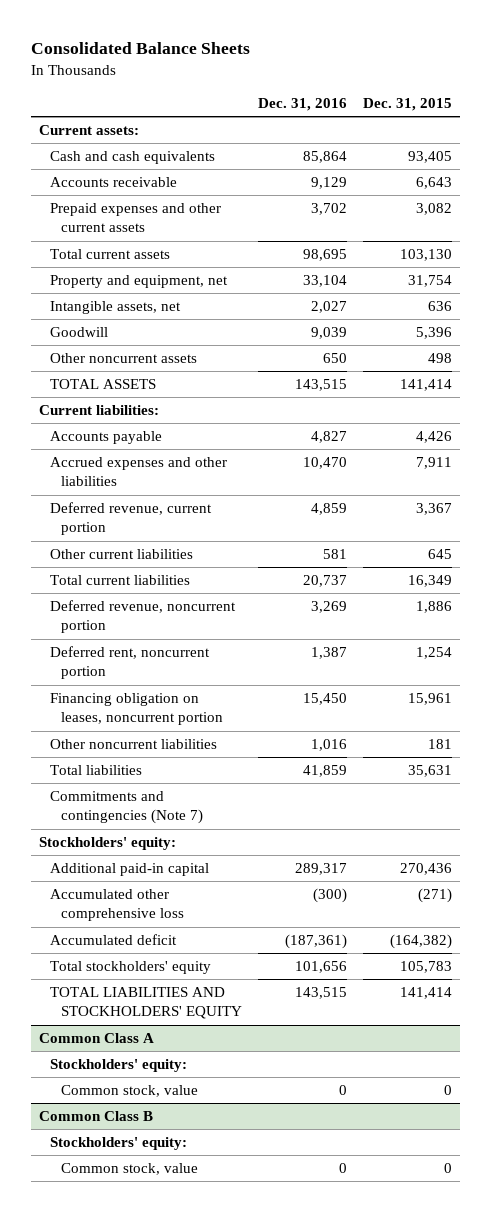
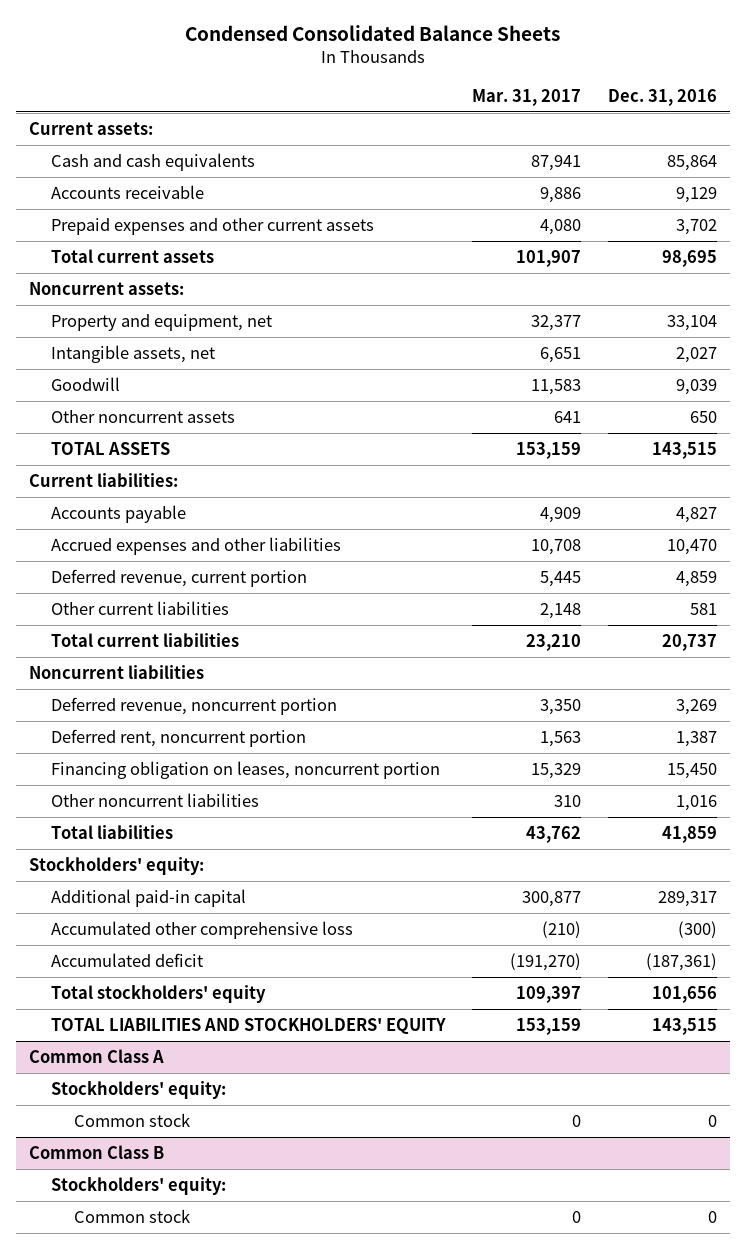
[31,42,251,55] Consolidated Balance Sheets -> [184,25,560,42] Condensed Consolidated Balance Sheets
[363,97,453,111] Dec. 31, 2015 -> none
none -> [472,88,582,106] Mar. 31, 2017
none -> [28,281,184,295] Noncurrent assets:
none -> [28,664,204,679] Noncurrent liabilities
[50,791,204,825] Commitments and contingencies (Note 7) -> none
[61,1085,199,1098] Common stock, value -> [73,1112,190,1127] Common stock
[61,1163,199,1176] Common stock, value -> [73,1208,190,1223] Common stock

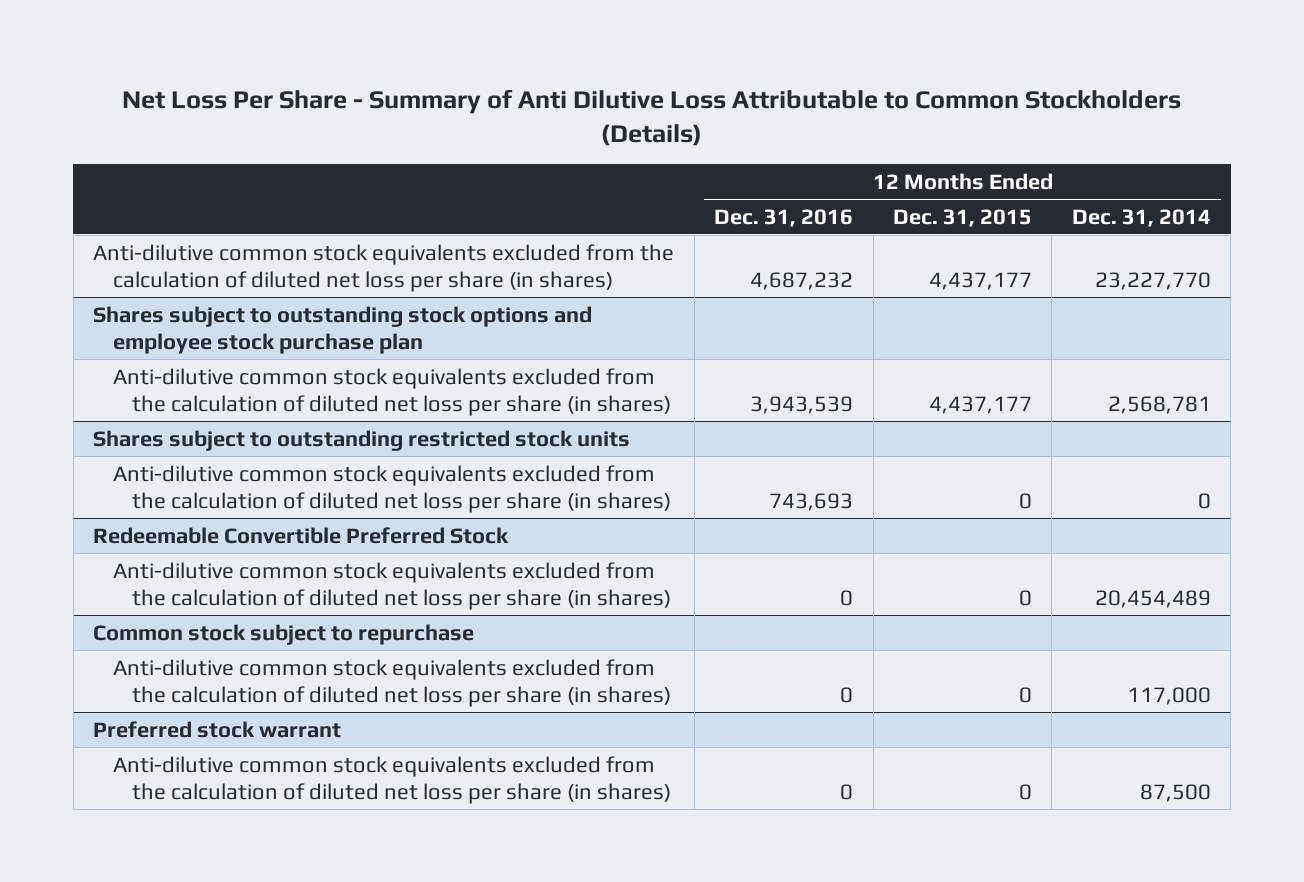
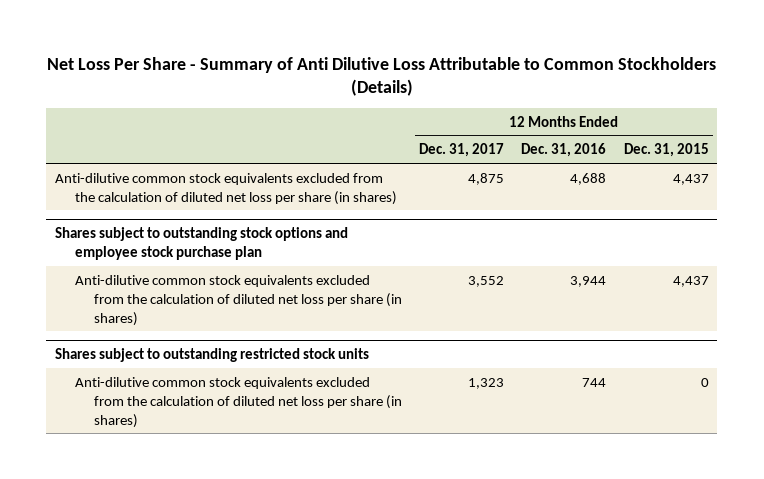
[1071,208,1211,227] Dec. 31, 2014 -> none
none -> [419,143,505,158] Dec. 31, 2017
[750,271,854,290] 4,687,232 -> [570,172,607,185] 4,688
[929,271,1033,290] 4,437,177 -> [672,173,709,185] 4,437
[750,395,854,414] 3,943,539 -> [570,275,607,287] 3,944
[929,395,1033,414] 4,437,177 -> [672,275,709,287] 4,437
[93,526,510,544] Redeemable Convertible Preferred Stock -> none
[112,561,672,610] Anti-dilutive common stock equivalents excluded from the calculation of diluted net loss per share (in shares) -> none
[93,623,475,645] Common stock subject to repurchase -> none
[112,658,672,707] Anti-dilutive common stock equivalents excluded from the calculation of diluted net loss per share (in shares) -> none
[93,720,342,738] Preferred stock warrant -> none
[112,755,672,804] Anti-dilutive common stock equivalents excluded from the calculation of diluted net loss per share (in shares) -> none
[769,492,854,511] 743,693 -> [582,377,607,387] 744

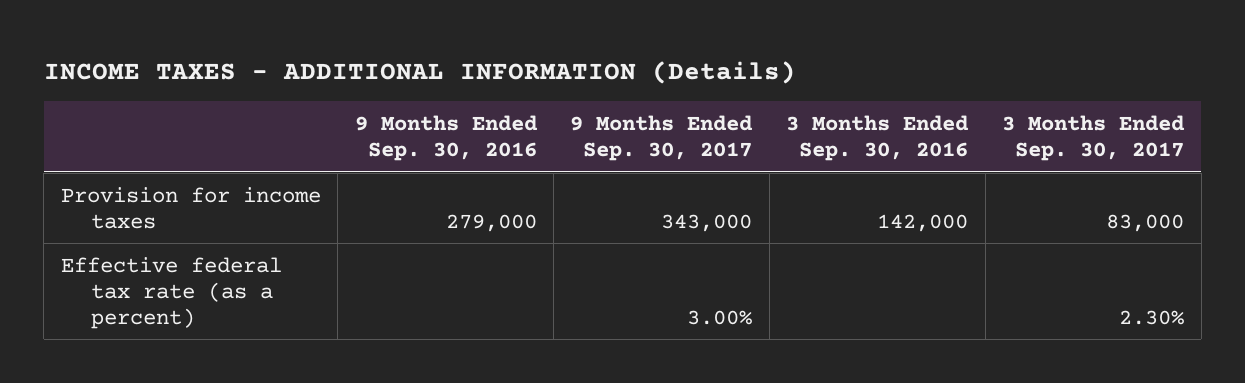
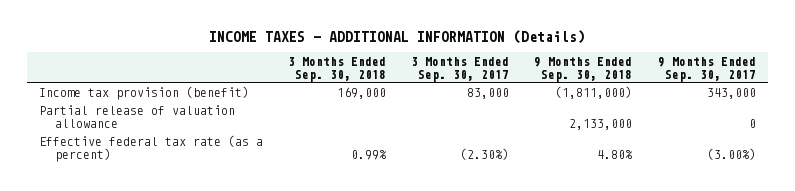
[354,114,538,162] 9 Months Ended Sep. 30, 2016 -> none
[786,114,970,162] 3 Months Ended Sep. 30, 2016 -> none
none -> [288,56,387,82] 3 Months Ended Sep. 30, 2018
none -> [534,56,633,82] 9 Months Ended Sep. 30, 2018
[60,186,321,229] Provision for income taxes -> [39,86,250,101] Income tax provision (benefit)
none -> [39,105,236,129] Partial release of valuation allowance
[687,309,753,325] 3.00% -> [706,148,756,161] (3.00%)
[1119,309,1185,325] 2.30% -> [460,148,510,161] (2.30%)

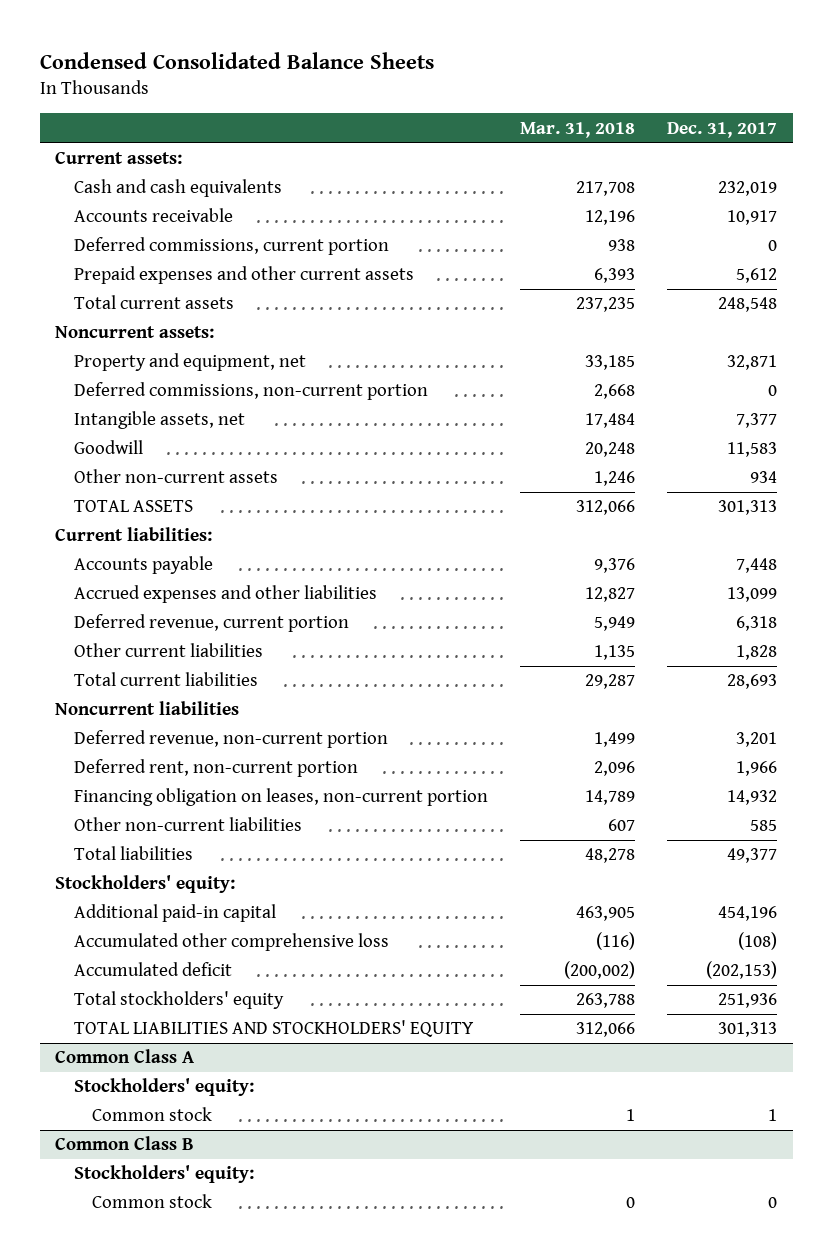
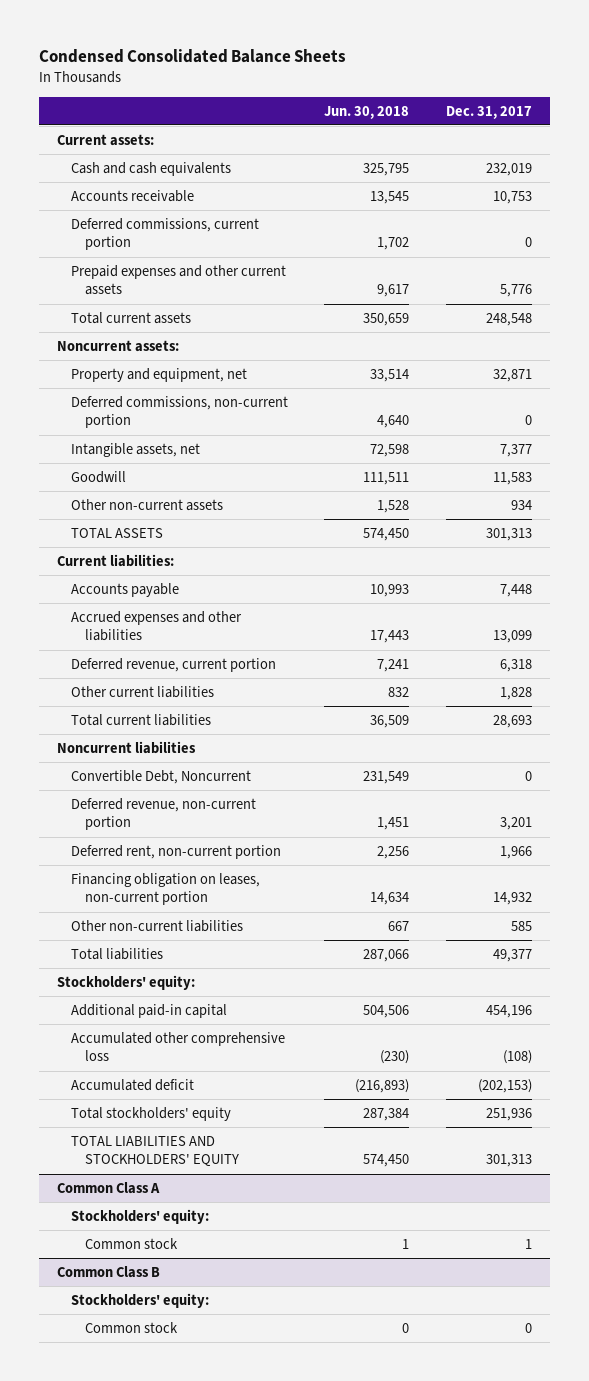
[519,121,635,138] Mar. 31, 2018 -> none
none -> [324,105,410,119] Jun. 30, 2018
[726,210,777,226] 10,917 -> [492,190,532,204] 10,753
[735,268,777,284] 5,612 -> [499,284,532,298] 5,776
none -> [71,769,252,784] Convertible Debt, Noncurrent

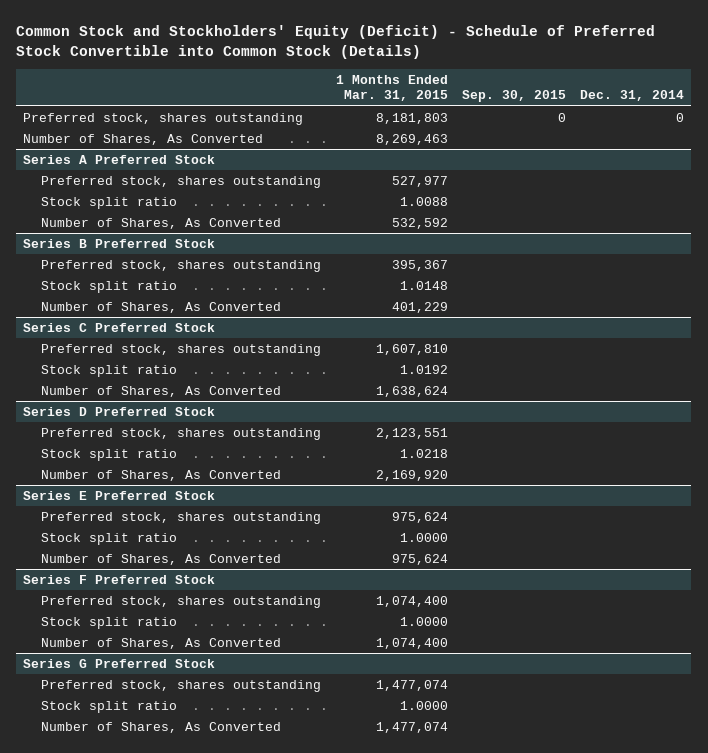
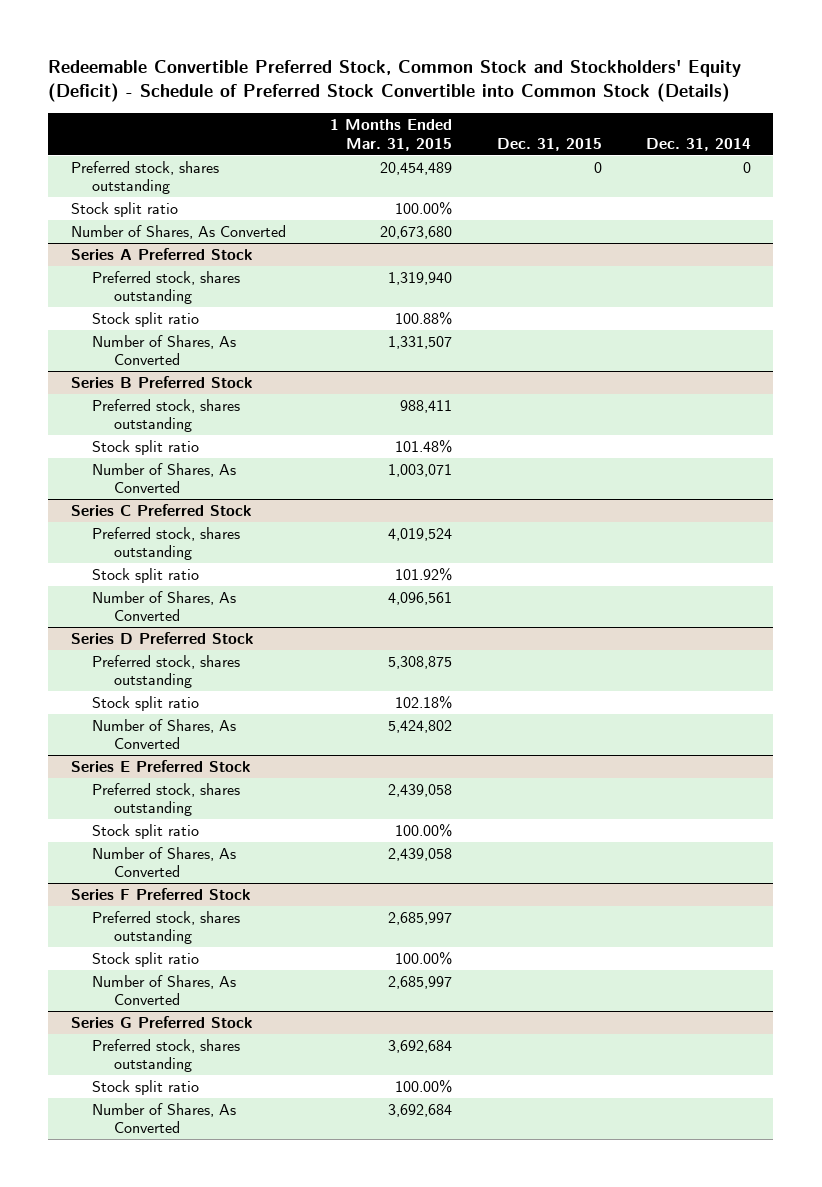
[16,25,656,59] Common Stock and Stockholders' Equity (Deficit) - Schedule of Preferred Stock Convertible into Common Stock (Details) -> [48,59,742,103] Redeemable Convertible Preferred Stock, Common Stock and Stockholders' Equity (Deficit) - Schedule of Preferred Stock Convertible into Common Stock (Details)
[461,90,566,103] Sep. 30, 2015 -> none
none -> [496,137,602,151] Dec. 31, 2015
[375,112,448,124] 8,181,803 -> [380,161,453,175] 20,454,489
none -> [70,201,178,217] Stock split ratio
[375,133,448,145] 8,269,463 -> [380,225,453,239] 20,673,680
[391,175,448,187] 527,977 -> [388,271,453,285] 1,319,940
[399,196,448,206] 1.0088 -> [395,310,453,325] 100.88%
[391,217,448,229] 532,592 -> [388,335,453,349] 1,331,507
[391,259,448,271] 395,367 -> [400,399,453,413] 988,411
[399,280,448,290] 1.0148 -> [395,438,453,453] 101.48%
[391,301,448,313] 401,229 -> [388,463,453,477] 1,003,071
[375,343,448,355] 1,607,810 -> [388,527,453,541] 4,019,524
[399,364,448,374] 1.0192 -> [395,566,453,581] 101.92%
[375,385,448,397] 1,638,624 -> [388,591,453,605] 4,096,561
[375,427,448,439] 2,123,551 -> [388,655,453,669] 5,308,875
[399,448,448,458] 1.0218 -> [395,694,453,709] 102.18%
[375,469,448,481] 2,169,920 -> [388,719,453,733] 5,424,802
[391,511,448,523] 975,624 -> [388,783,453,797] 2,439,058
[399,532,448,542] 1.0000 -> [395,822,453,837] 100.00%
[391,553,448,565] 975,624 -> [388,847,453,861] 2,439,058
[375,595,448,607] 1,074,400 -> [388,911,453,925] 2,685,997
[399,616,448,626] 1.0000 -> [395,950,453,965] 100.00%
[375,637,448,649] 1,074,400 -> [388,975,453,989] 2,685,997
[375,679,448,691] 1,477,074 -> [388,1039,453,1053] 3,692,684
[399,700,448,710] 1.0000 -> [395,1078,453,1093] 100.00%
[375,721,448,733] 1,477,074 -> [388,1103,453,1117] 3,692,684

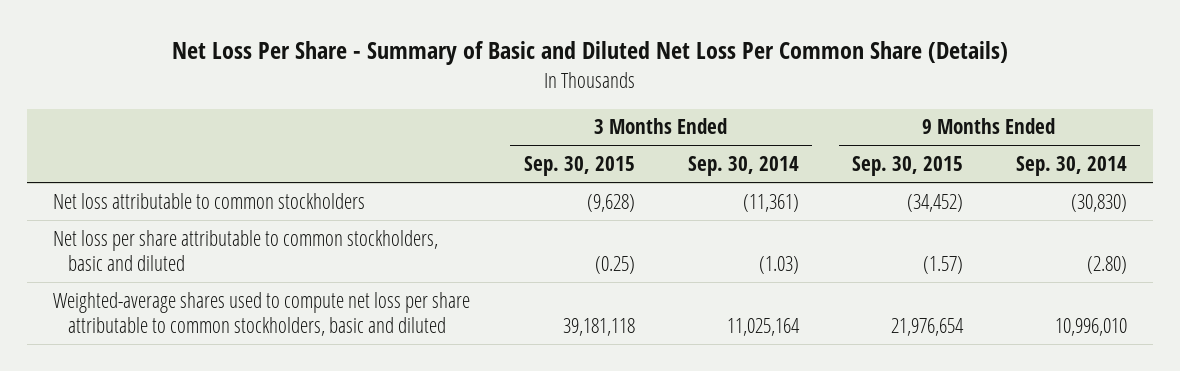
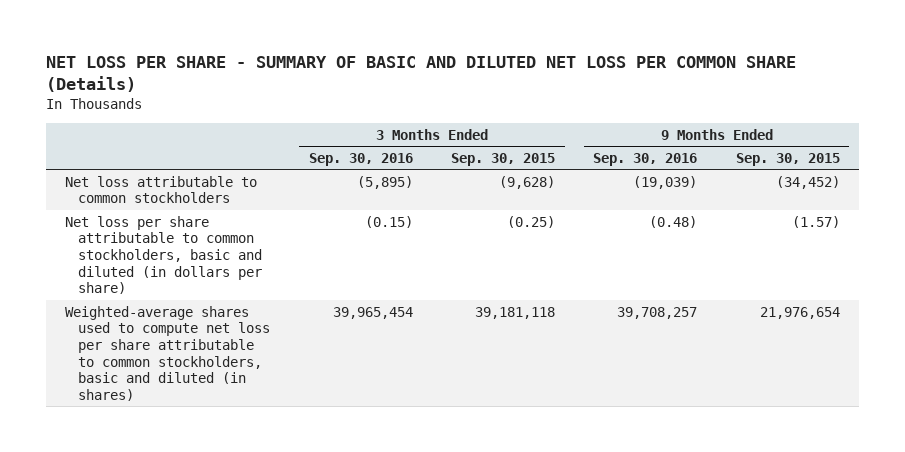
[172,41,1009,66] Net Loss Per Share - Summary of Basic and Diluted Net Loss Per Common Share (Details) -> [45,55,796,92] NET LOSS PER SHARE - SUMMARY OF BASIC AND DILUTED NET LOSS PER COMMON SHARE (Details)
[687,156,799,177] Sep. 30, 2014 -> none
[1015,156,1127,177] Sep. 30, 2014 -> none
none -> [308,153,413,167] Sep. 30, 2016
none -> [593,153,698,167] Sep. 30, 2016
[53,229,439,272] Net loss per share attributable to common stockholders, basic and diluted -> [64,215,263,295] Net loss per share attributable to common stockholders, basic and diluted (in dollars per share)
[53,291,471,337] Weighted-average shares used to compute net loss per share attributable to common stockholders, basic and diluted -> [64,305,271,401] Weighted-average shares used to compute net loss per share attributable to common stockholders, basic and diluted (in shares)

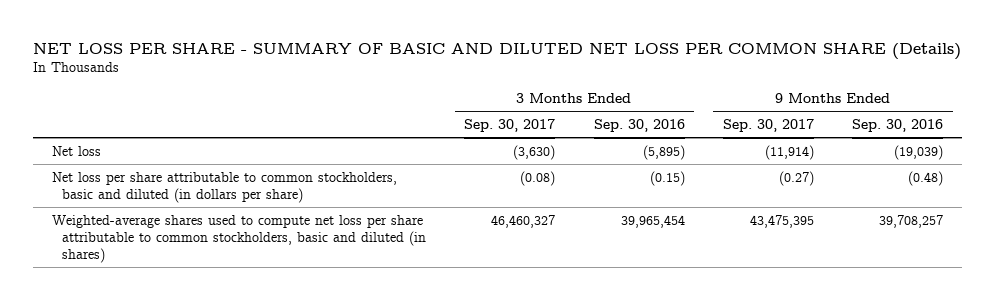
[451,153,556,167] Sep. 30, 2015 -> none
[735,153,840,167] Sep. 30, 2015 -> none
none -> [464,118,556,132] Sep. 30, 2017
none -> [722,118,814,132] Sep. 30, 2017
[64,175,257,204] Net loss attributable to common stockholders -> [52,145,102,156] Net loss

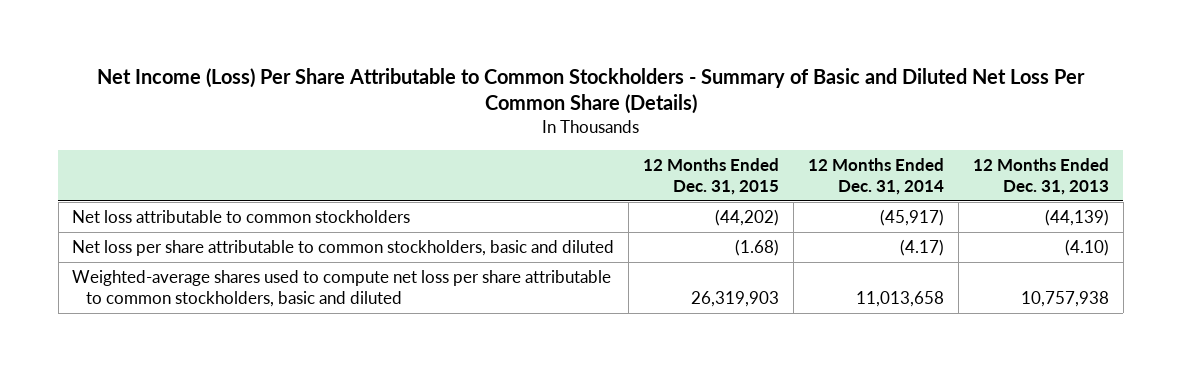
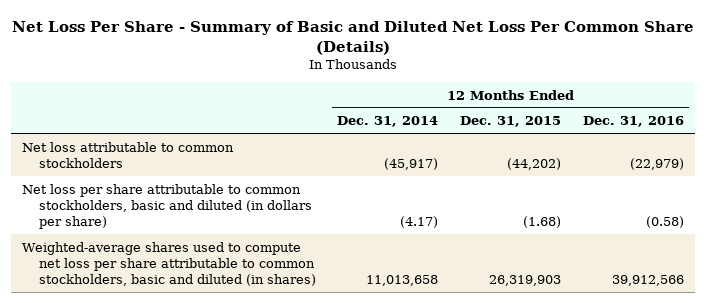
[96,68,1085,115] Net Income (Loss) Per Share Attributable to Common Stockholders - Summary of Basic and Diluted Net Loss Per Common Share (Details) -> [12,20,695,55] Net Loss Per Share - Summary of Basic and Diluted Net Loss Per Common Share (Details)
[972,157,1109,196] 12 Months Ended Dec. 31, 2013 -> none
none -> [582,116,684,128] Dec. 31, 2016
[72,239,615,256] Net loss per share attributable to common stockholders, basic and diluted -> [22,183,312,229] Net loss per share attributable to common stockholders, basic and diluted (in dollars per share)
[72,269,612,308] Weighted-average shares used to compute net loss per share attributable to common stockholders, basic and diluted -> [22,241,316,286] Weighted-average shares used to compute net loss per share attributable to common stockholders, basic and diluted (in shares)

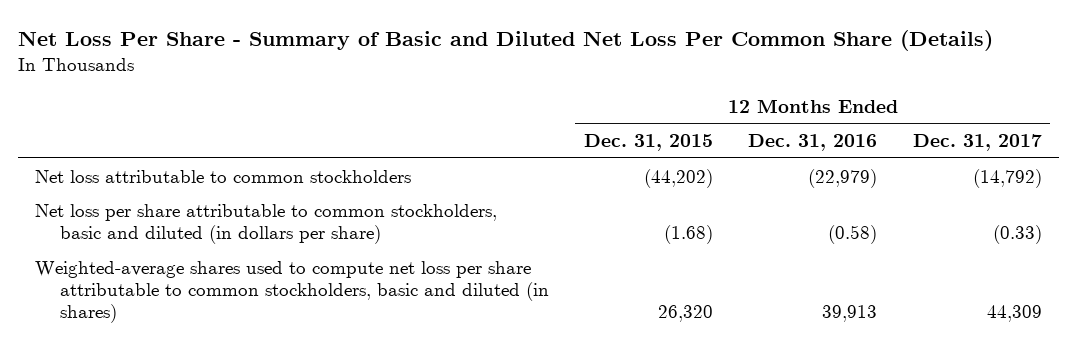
[337,116,439,128] Dec. 31, 2014 -> none
none -> [912,134,1042,152] Dec. 31, 2017
[489,274,562,286] 26,319,903 -> [657,304,713,322] 26,320
[611,274,684,286] 39,912,566 -> [822,304,878,322] 39,913

